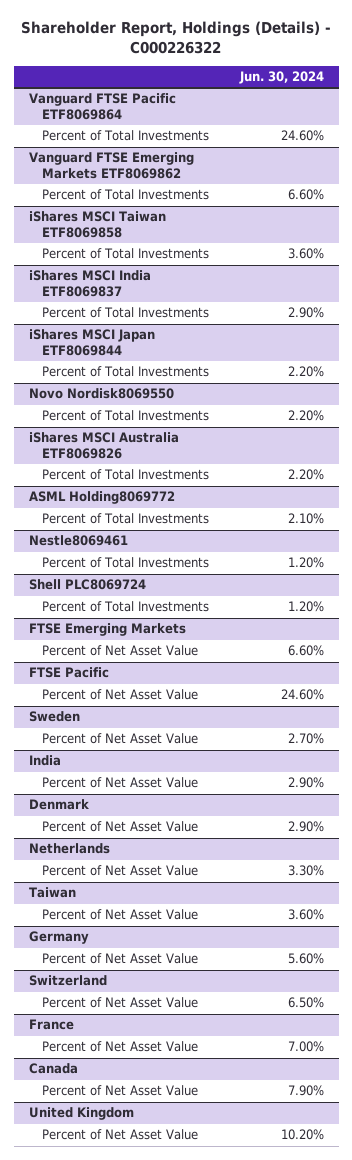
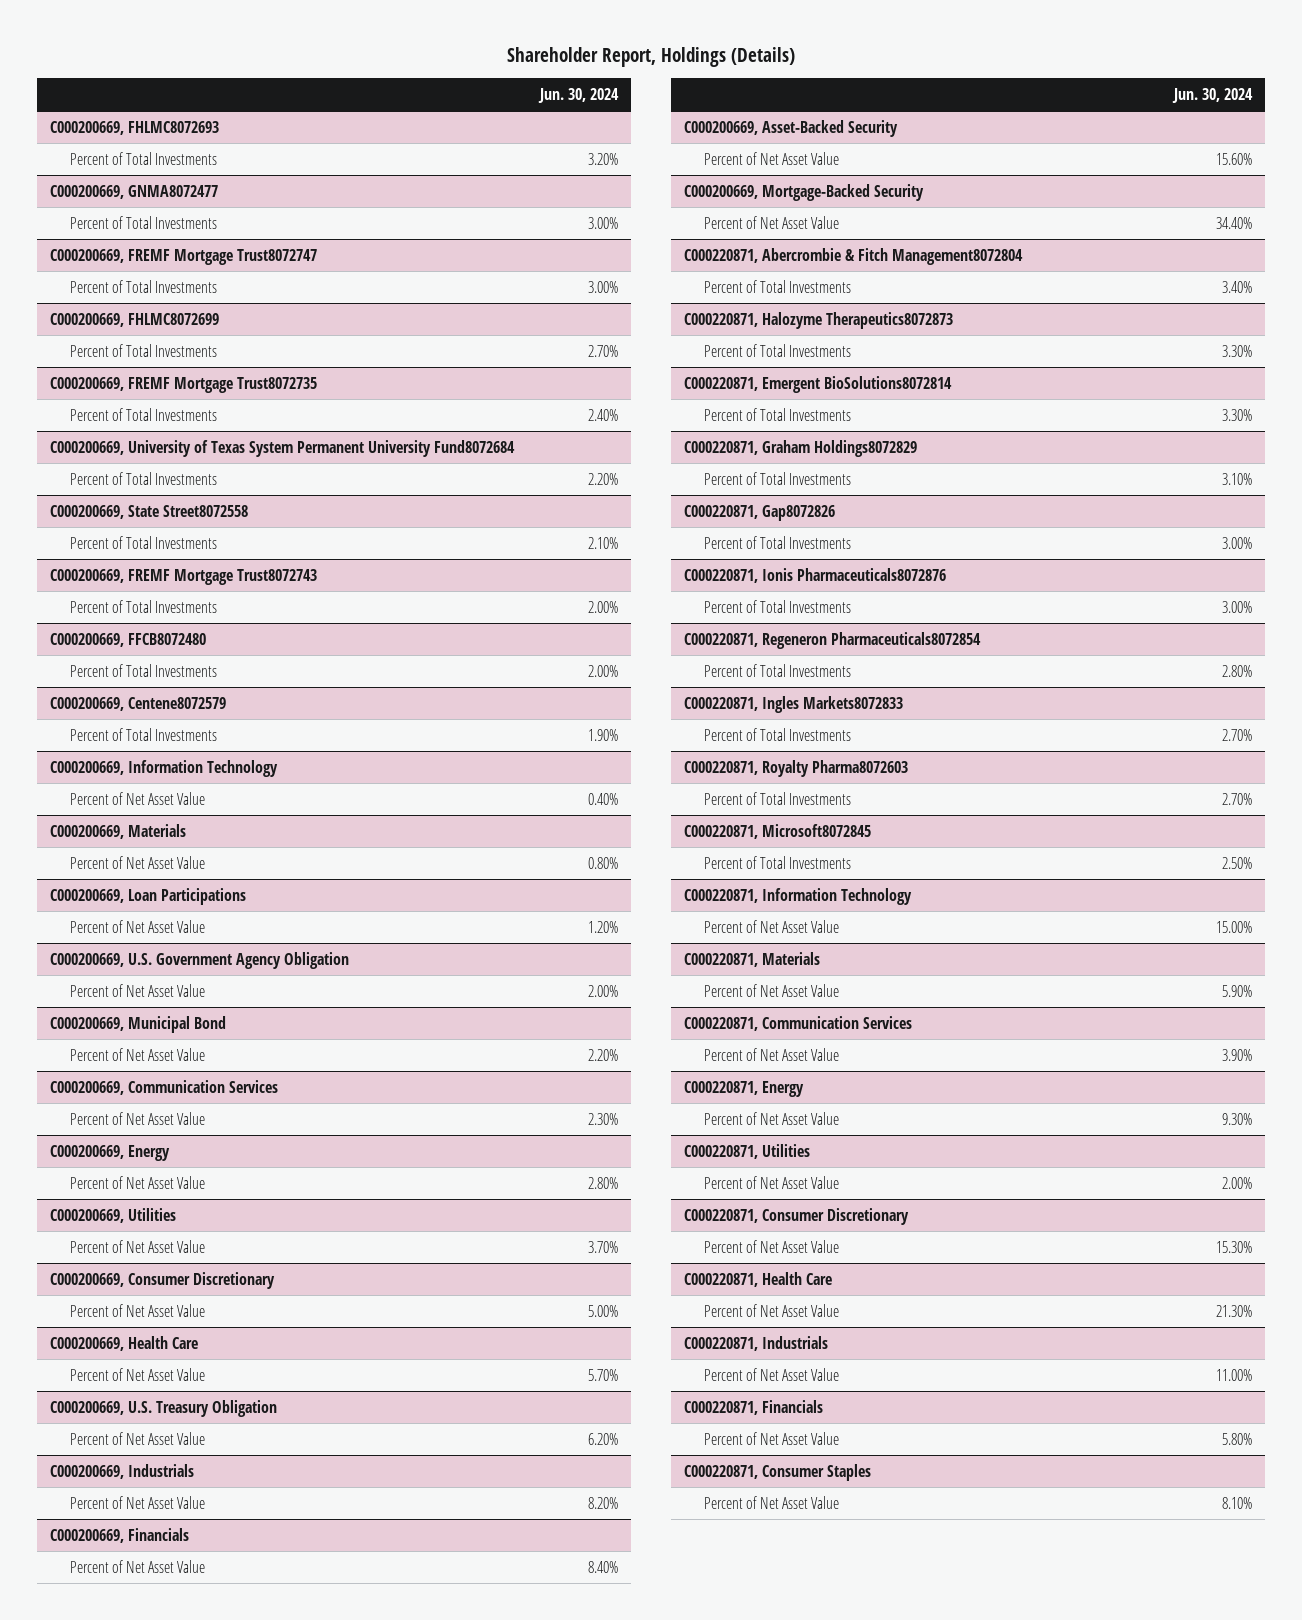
[21,21,332,54] Shareholder Report, Holdings (Details) - C000226322 -> [507,47,796,68] Shareholder Report, Holdings (Details)
[28,93,176,121] Vanguard FTSE Pacific ETF8069864 -> none
[28,152,194,180] Vanguard FTSE Emerging Markets ETF8069862 -> none
[28,211,166,239] iShares MSCI Taiwan ETF8069858 -> none
[28,270,151,298] iShares MSCI India ETF8069837 -> none
[28,329,155,357] iShares MSCI Japan ETF8069844 -> none
[28,388,174,400] Novo Nordisk8069550 -> none
[41,410,209,422] Percent of Total Investments -> none
[28,432,179,460] iShares MSCI Australia ETF8069826 -> none
none -> [50,120,220,135] C000200669, FHLMC8072693
[280,130,324,142] 24.60% -> [588,152,619,165] 3.20%
none -> [50,184,219,199] C000200669, GNMA8072477
[287,189,324,201] 6.60% -> [588,216,619,229] 3.00%
none -> [50,248,318,265] C000200669, FREMF Mortgage Trust8072747
[287,248,324,260] 3.60% -> [588,280,619,293] 3.00%
none -> [50,312,220,327] C000200669, FHLMC8072699
[287,307,324,319] 2.90% -> [588,344,619,357] 2.70%
none -> [50,376,318,393] C000200669, FREMF Mortgage Trust8072735
[287,366,324,378] 2.20% -> [588,408,619,421] 2.40%
none -> [50,439,516,457] C000200669, University of Texas System Permanent University Fund8072684
[28,491,175,505] ASML Holding8069772 -> none
none -> [50,504,249,519] C000200669, State Street8072558
[28,535,128,547] Nestle8069461 -> none
[28,579,146,591] Shell PLC8069724 -> none
[28,623,186,637] FTSE Emerging Markets -> none
[28,667,109,679] FTSE Pacific -> none
[28,711,80,723] Sweden -> none
[28,755,61,767] India -> none
[28,799,89,811] Denmark -> none
[28,843,110,855] Netherlands -> none
[28,887,76,899] Taiwan -> none
[28,931,89,945] Germany -> none
[28,975,107,987] Switzerland -> none
[28,1019,74,1031] France -> none
[28,1063,78,1075] Canada -> none
[28,1107,134,1121] United Kingdom -> none
none -> [50,568,318,585] C000200669, FREMF Mortgage Trust8072743
[287,557,324,569] 1.20% -> [588,600,619,613] 2.00%
none -> [50,632,207,647] C000200669, FFCB8072480
[287,601,324,613] 1.20% -> [588,664,619,677] 2.00%
none -> [50,696,227,711] C000200669, Centene8072579
none -> [70,727,218,741] Percent of Total Investments
none -> [50,759,279,777] C000200669, Information Technology
[287,645,324,657] 6.60% -> [588,792,619,805] 0.40%
none -> [50,823,187,839] C000200669, Materials
[280,689,324,701] 24.60% -> [588,856,619,869] 0.80%
none -> [50,887,247,905] C000200669, Loan Participations
[287,733,324,745] 2.70% -> [588,920,619,933] 1.20%
none -> [50,951,350,969] C000200669, U.S. Government Agency Obligation
[287,777,324,789] 2.90% -> [588,984,619,997] 2.00%
none -> [50,1015,227,1033] C000200669, Municipal Bond
[287,821,324,833] 2.90% -> [588,1048,619,1061] 2.20%
none -> [50,1079,279,1095] C000200669, Communication Services
[287,865,324,877] 3.30% -> [588,1112,619,1125] 2.30%
none -> [50,1144,171,1161] C000200669, Energy
[287,909,324,921] 3.60% -> [588,1176,619,1189] 2.80%
none -> [50,1207,177,1223] C000200669, Utilities
[287,953,324,965] 5.60% -> [588,1240,619,1253] 3.70%
none -> [50,1271,276,1289] C000200669, Consumer Discretionary
[287,997,324,1009] 6.50% -> [588,1304,619,1317] 5.00%
none -> [50,1335,199,1351] C000200669, Health Care
[287,1041,324,1053] 7.00% -> [588,1368,619,1381] 5.70%
none -> [50,1399,278,1417] C000200669, U.S. Treasury Obligation
[287,1085,324,1097] 7.90% -> [588,1432,619,1445] 6.20%
none -> [50,1463,195,1479] C000200669, Industrials
[280,1129,324,1141] 10.20% -> [588,1496,619,1509] 8.20%
none -> [50,1527,190,1543] C000200669, Financials
none -> [70,1559,206,1573] Percent of Net Asset Value
none -> [684,119,899,137] C000200669, Asset-Backed Security
none -> [703,151,839,165] Percent of Net Asset Value
none -> [684,183,925,201] C000200669, Mortgage-Backed Security
none -> [703,215,839,229] Percent of Net Asset Value
none -> [684,247,1024,265] C000220871, Abercrombie & Fitch Management8072804
none -> [703,279,851,293] Percent of Total Investments
none -> [684,311,954,329] C000220871, Halozyme Therapeutics8072873
none -> [703,343,851,357] Percent of Total Investments
none -> [684,375,953,393] C000220871, Emergent BioSolutions8072814
none -> [703,407,851,421] Percent of Total Investments
none -> [684,439,918,457] C000220871, Graham Holdings8072829
none -> [703,471,851,485] Percent of Total Investments
none -> [684,504,836,521] C000220871, Gap8072826
none -> [703,535,851,549] Percent of Total Investments
none -> [684,567,947,583] C000220871, Ionis Pharmaceuticals8072876
none -> [703,599,851,613] Percent of Total Investments
none -> [684,631,982,649] C000220871, Regeneron Pharmaceuticals8072854
none -> [703,663,851,677] Percent of Total Investments
none -> [684,695,904,713] C000220871, Ingles Markets8072833
none -> [703,727,851,741] Percent of Total Investments
none -> [684,759,909,777] C000220871, Royalty Pharma8072603
none -> [703,791,851,805] Percent of Total Investments
none -> [684,823,872,839] C000220871, Microsoft8072845
none -> [703,855,851,869] Percent of Total Investments
none -> [684,887,913,905] C000220871, Information Technology
none -> [703,919,839,933] Percent of Net Asset Value
none -> [684,951,821,967] C000220871, Materials
none -> [703,983,839,997] Percent of Net Asset Value
none -> [684,1015,913,1031] C000220871, Communication Services
none -> [703,1047,839,1061] Percent of Net Asset Value
none -> [684,1080,805,1097] C000220871, Energy
none -> [703,1111,839,1125] Percent of Net Asset Value
none -> [684,1143,811,1159] C000220871, Utilities
none -> [703,1175,839,1189] Percent of Net Asset Value
none -> [684,1207,910,1225] C000220871, Consumer Discretionary
none -> [703,1239,839,1253] Percent of Net Asset Value
none -> [684,1271,833,1287] C000220871, Health Care
none -> [703,1303,839,1317] Percent of Net Asset Value
none -> [684,1335,829,1351] C000220871, Industrials
none -> [703,1367,839,1381] Percent of Net Asset Value
none -> [684,1399,824,1415] C000220871, Financials
none -> [703,1431,839,1445] Percent of Net Asset Value
none -> [684,1463,872,1481] C000220871, Consumer Staples
none -> [703,1495,839,1509] Percent of Net Asset Value

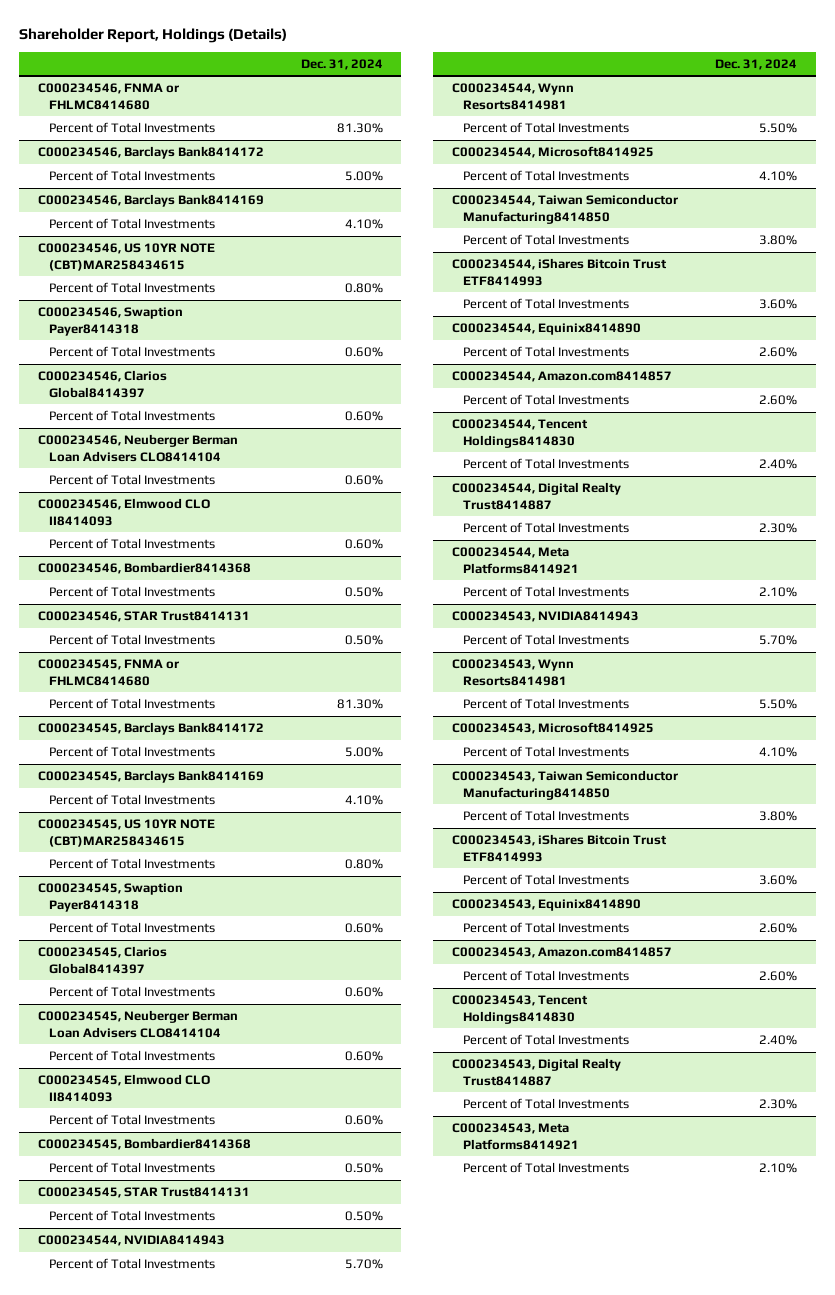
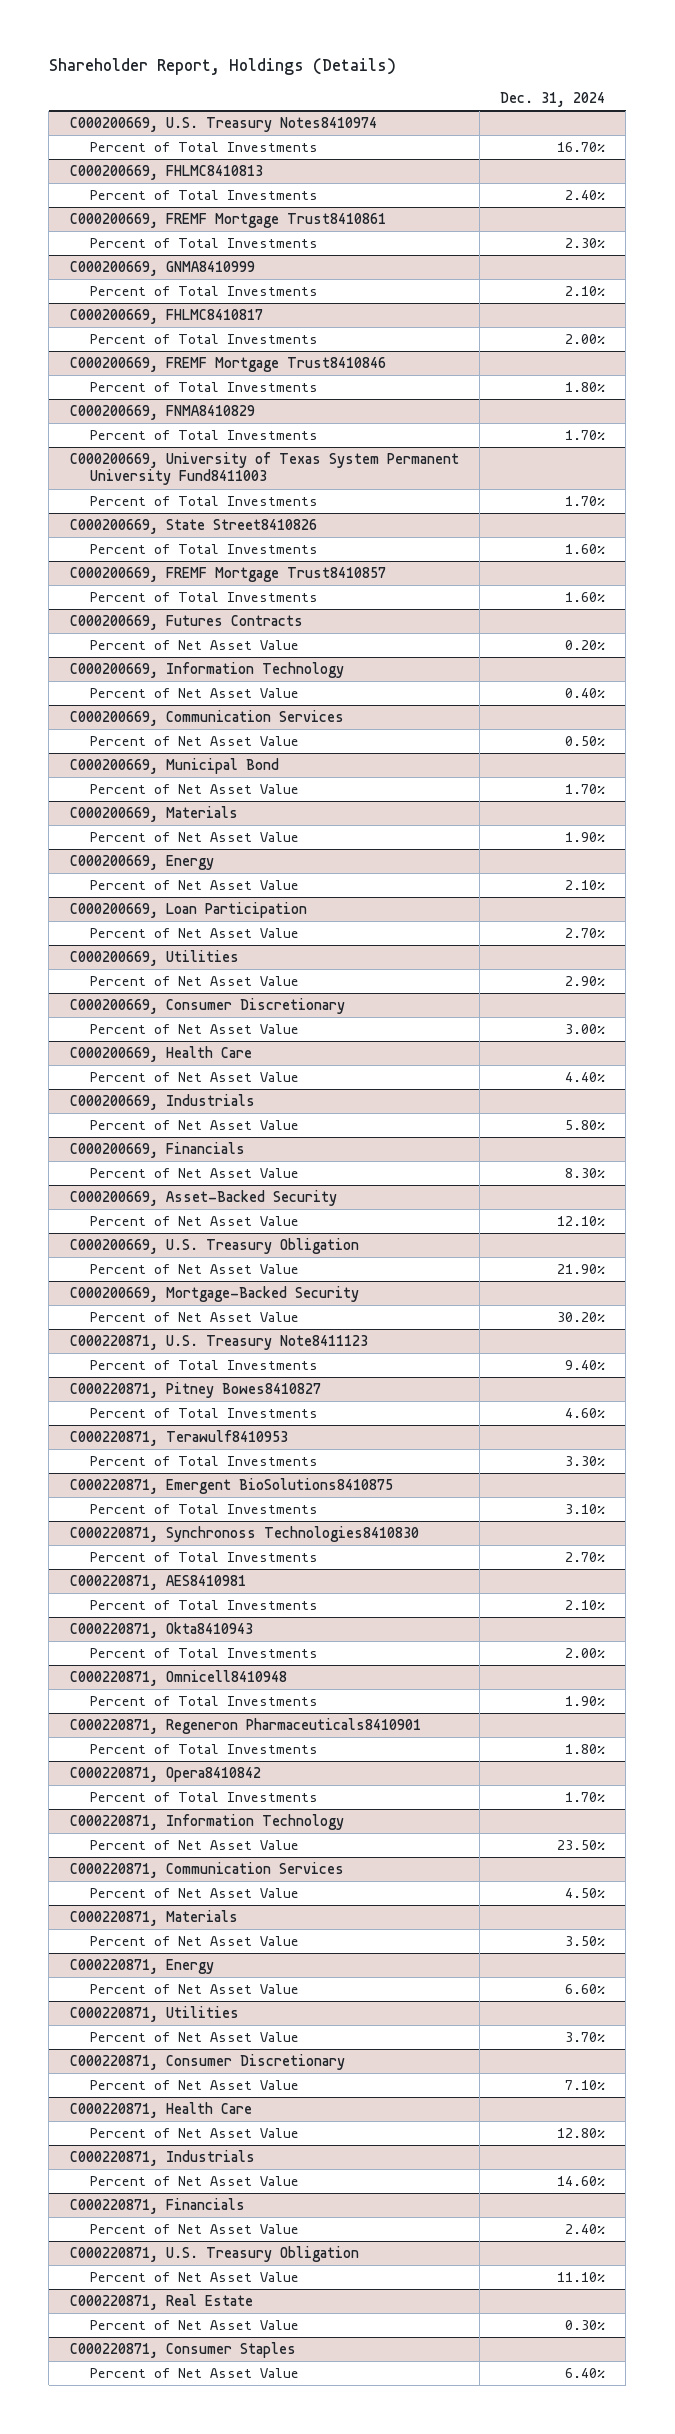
[37,82,179,110] C000234546, FNMA or FHLMC8414680 -> none
[37,145,264,159] C000234546, Barclays Bank8414172 -> none
[49,169,216,181] Percent of Total Investments -> none
[37,193,264,207] C000234546, Barclays Bank8414169 -> none
[49,217,216,229] Percent of Total Investments -> none
[37,242,215,271] C000234546, US 10YR NOTE (CBT)MAR258434615 -> none
[49,281,216,293] Percent of Total Investments -> none
[37,306,183,336] C000234546, Swaption Payer8414318 -> none
[49,345,216,357] Percent of Total Investments -> none
[37,369,167,398] C000234546, Clarios Global8414397 -> none
[49,409,216,421] Percent of Total Investments -> none
[37,433,238,462] C000234546, Neuberger Berman Loan Advisers CLO8414104 -> none
[49,473,216,485] Percent of Total Investments -> none
[37,497,210,526] C000234546, Elmwood CLO II8414093 -> none
[49,537,216,549] Percent of Total Investments -> none
[37,561,251,574] C000234546, Bombardier8414368 -> none
[49,585,216,597] Percent of Total Investments -> none
[37,610,250,622] C000234546, STAR Trust8414131 -> none
[49,633,216,645] Percent of Total Investments -> none
[37,658,179,686] C000234545, FNMA or FHLMC8414680 -> none
[49,697,216,709] Percent of Total Investments -> none
[37,721,264,735] C000234545, Barclays Bank8414172 -> none
[49,745,216,757] Percent of Total Investments -> none
[37,769,264,783] C000234545, Barclays Bank8414169 -> none
[49,793,216,805] Percent of Total Investments -> none
[37,818,215,847] C000234545, US 10YR NOTE (CBT)MAR258434615 -> none
[49,857,216,869] Percent of Total Investments -> none
[37,882,183,912] C000234545, Swaption Payer8414318 -> none
[49,921,216,933] Percent of Total Investments -> none
[37,945,167,974] C000234545, Clarios Global8414397 -> none
[49,985,216,997] Percent of Total Investments -> none
[37,1009,238,1038] C000234545, Neuberger Berman Loan Advisers CLO8414104 -> none
[49,1049,216,1061] Percent of Total Investments -> none
[37,1073,210,1102] C000234545, Elmwood CLO II8414093 -> none
[49,1113,216,1125] Percent of Total Investments -> none
[37,1137,251,1150] C000234545, Bombardier8414368 -> none
[49,1161,216,1173] Percent of Total Investments -> none
[37,1186,250,1198] C000234545, STAR Trust8414131 -> none
[49,1209,216,1221] Percent of Total Investments -> none
[37,1234,225,1246] C000234544, NVIDIA8414943 -> none
[49,1257,216,1269] Percent of Total Investments -> none
[451,82,574,110] C000234544, Wynn Resorts8414981 -> none
[463,121,630,133] Percent of Total Investments -> none
[451,145,654,158] C000234544, Microsoft8414925 -> none
[463,169,630,181] Percent of Total Investments -> none
[451,193,678,224] C000234544, Taiwan Semiconductor Manufacturing8414850 -> none
[463,233,630,245] Percent of Total Investments -> none
[451,257,667,286] C000234544, iShares Bitcoin Trust ETF8414993 -> none
[463,297,630,309] Percent of Total Investments -> none
[451,322,641,335] C000234544, Equinix8414890 -> none
[463,345,630,357] Percent of Total Investments -> none
[451,370,672,382] C000234544, Amazon.com8414857 -> none
[463,393,630,405] Percent of Total Investments -> none
[451,418,588,448] C000234544, Tencent Holdings8414830 -> none
none -> [69,117,377,133] C000200669, U.S. Treasury Notes8410974
[336,122,383,133] 81.30% -> [556,142,605,153] 16.70%
none -> [69,165,263,181] C000200669, FHLMC8410813
[451,481,621,510] C000234544, Digital Realty Trust8414887 -> none
none -> [69,213,386,229] C000200669, FREMF Mortgage Trust8410861
[451,546,580,574] C000234544, Meta Platforms8414921 -> none
none -> [69,261,255,277] C000200669, GNMA8410999
[451,610,639,622] C000234543, NVIDIA8414943 -> none
[451,658,574,686] C000234543, Wynn Resorts8414981 -> none
[451,721,654,734] C000234543, Microsoft8414925 -> none
[451,769,678,800] C000234543, Taiwan Semiconductor Manufacturing8414850 -> none
[451,833,667,862] C000234543, iShares Bitcoin Trust ETF8414993 -> none
[451,898,641,911] C000234543, Equinix8414890 -> none
[451,946,672,958] C000234543, Amazon.com8414857 -> none
[451,994,588,1024] C000234543, Tencent Holdings8414830 -> none
[451,1057,621,1086] C000234543, Digital Realty Trust8414887 -> none
[451,1122,580,1150] C000234543, Meta Platforms8414921 -> none
none -> [69,309,263,325] C000200669, FHLMC8410817
[759,634,798,645] 5.70% -> [564,334,605,345] 2.00%
none -> [69,357,386,373] C000200669, FREMF Mortgage Trust8410846
[759,698,798,709] 5.50% -> [564,382,605,393] 1.80%
none -> [69,405,255,421] C000200669, FNMA8410829
[759,746,798,757] 4.10% -> [564,430,605,441] 1.70%
none -> [69,452,459,486] C000200669, University of Texas System Permanent University Fund8411003
[759,810,798,821] 3.80% -> [564,496,605,507] 1.70%
none -> [69,519,317,535] C000200669, State Street8410826
[759,874,798,885] 3.60% -> [564,544,605,555] 1.60%
none -> [69,567,386,583] C000200669, FREMF Mortgage Trust8410857
[759,922,798,933] 2.60% -> [564,592,605,603] 1.60%
none -> [69,615,303,631] C000200669, Futures Contracts
none -> [89,640,299,651] Percent of Net Asset Value
none -> [69,662,344,679] C000200669, Information Technology
none -> [89,688,299,699] Percent of Net Asset Value
none -> [69,710,344,727] C000200669, Communication Services
none -> [89,736,299,747] Percent of Net Asset Value
none -> [69,758,279,775] C000200669, Municipal Bond
none -> [89,784,299,795] Percent of Net Asset Value
none -> [69,806,238,823] C000200669, Materials
none -> [89,832,299,843] Percent of Net Asset Value
none -> [69,855,214,871] C000200669, Energy
none -> [89,880,299,891] Percent of Net Asset Value
none -> [69,902,307,919] C000200669, Loan Participation
none -> [89,928,299,939] Percent of Net Asset Value
none -> [69,950,239,967] C000200669, Utilities
none -> [89,976,299,987] Percent of Net Asset Value
none -> [69,998,345,1015] C000200669, Consumer Discretionary
none -> [89,1024,299,1035] Percent of Net Asset Value
none -> [69,1046,252,1063] C000200669, Health Care
none -> [89,1072,299,1083] Percent of Net Asset Value
none -> [69,1094,255,1111] C000200669, Industrials
none -> [89,1120,299,1131] Percent of Net Asset Value
none -> [69,1142,245,1159] C000200669, Financials
none -> [89,1168,299,1179] Percent of Net Asset Value
none -> [69,1190,337,1207] C000200669, Asset-Backed Security
none -> [89,1216,299,1227] Percent of Net Asset Value
none -> [69,1238,359,1255] C000200669, U.S. Treasury Obligation
none -> [89,1264,299,1275] Percent of Net Asset Value
none -> [69,1286,359,1303] C000200669, Mortgage-Backed Security
none -> [89,1312,299,1323] Percent of Net Asset Value
none -> [69,1335,368,1351] C000220871, U.S. Treasury Note8411123
[759,970,798,981] 2.60% -> [564,1360,605,1371] 9.40%
none -> [69,1382,321,1399] C000220871, Pitney Bowes8410827
[759,1034,798,1045] 2.40% -> [564,1408,605,1419] 4.60%
none -> [69,1430,288,1447] C000220871, Terawulf8410953
[759,1098,798,1109] 2.30% -> [564,1456,605,1467] 3.30%
none -> [69,1478,393,1495] C000220871, Emergent BioSolutions8410875
none -> [89,1504,318,1515] Percent of Total Investments
none -> [69,1526,419,1543] C000220871, Synchronoss Technologies8410830
none -> [89,1552,318,1563] Percent of Total Investments
none -> [69,1575,246,1591] C000220871, AES8410981
none -> [69,1622,253,1639] C000220871, Okta8410943
none -> [89,1648,318,1659] Percent of Total Investments
none -> [69,1670,287,1687] C000220871, Omnicell8410948
none -> [89,1696,318,1707] Percent of Total Investments
none -> [69,1718,421,1735] C000220871, Regeneron Pharmaceuticals8410901
none -> [89,1744,318,1755] Percent of Total Investments
none -> [69,1767,261,1783] C000220871, Opera8410842
none -> [89,1792,318,1803] Percent of Total Investments
none -> [69,1814,344,1831] C000220871, Information Technology
none -> [89,1840,299,1851] Percent of Net Asset Value
none -> [69,1862,344,1879] C000220871, Communication Services
none -> [89,1888,299,1899] Percent of Net Asset Value
none -> [69,1910,238,1927] C000220871, Materials
none -> [89,1936,299,1947] Percent of Net Asset Value
none -> [69,1959,214,1975] C000220871, Energy
none -> [89,1984,299,1995] Percent of Net Asset Value
none -> [69,2006,239,2023] C000220871, Utilities
none -> [89,2032,299,2043] Percent of Net Asset Value
none -> [69,2054,345,2071] C000220871, Consumer Discretionary
none -> [89,2080,299,2091] Percent of Net Asset Value
none -> [69,2102,252,2119] C000220871, Health Care
none -> [89,2128,299,2139] Percent of Net Asset Value
none -> [69,2150,255,2167] C000220871, Industrials
none -> [89,2176,299,2187] Percent of Net Asset Value
none -> [69,2198,245,2215] C000220871, Financials
none -> [89,2224,299,2235] Percent of Net Asset Value
none -> [69,2246,359,2263] C000220871, U.S. Treasury Obligation
none -> [89,2272,299,2283] Percent of Net Asset Value
none -> [69,2294,253,2311] C000220871, Real Estate
none -> [89,2320,299,2331] Percent of Net Asset Value
none -> [69,2342,296,2359] C000220871, Consumer Staples
none -> [89,2368,299,2379] Percent of Net Asset Value

